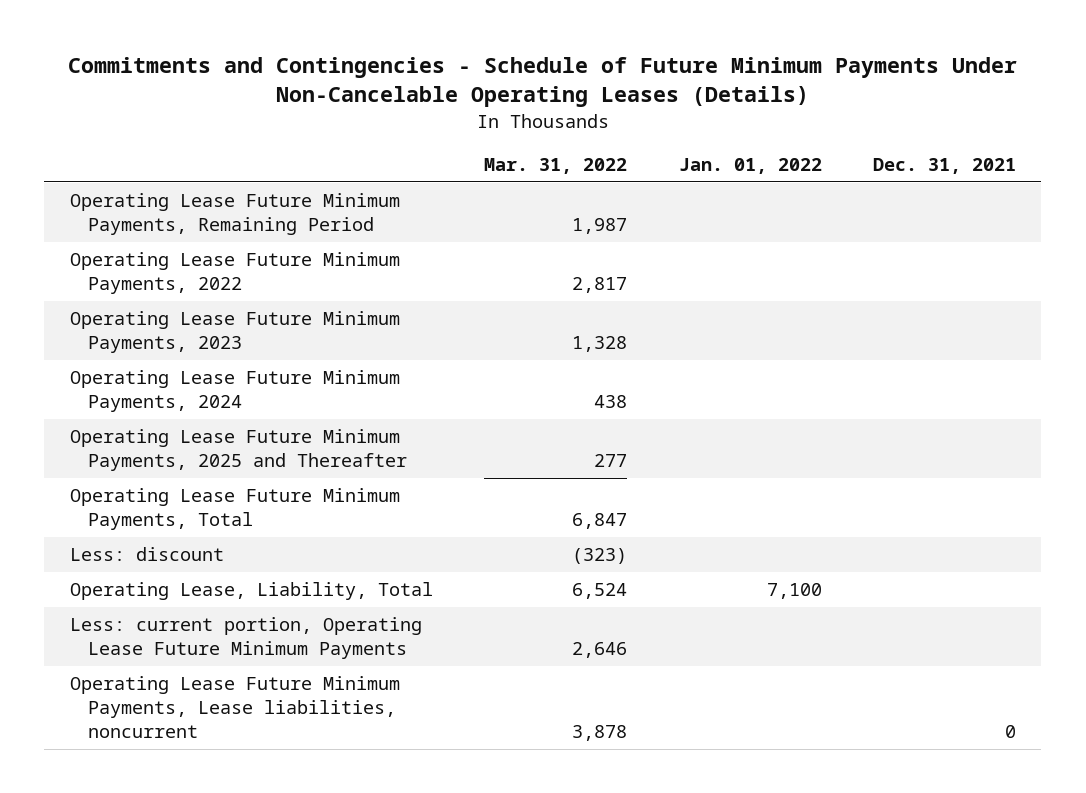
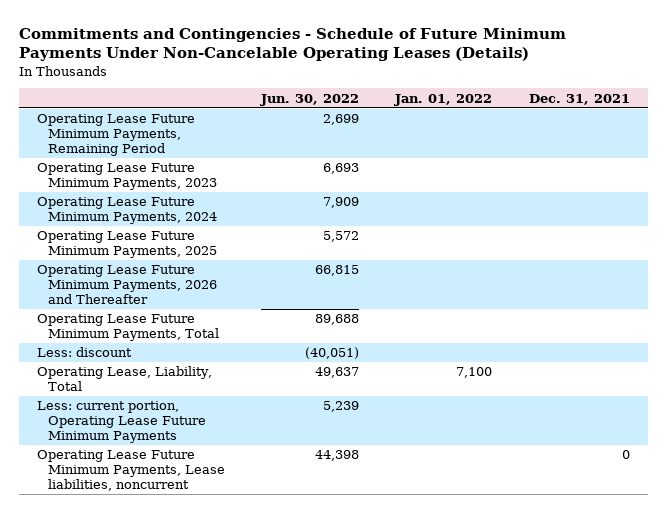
[484,157,628,174] Mar. 31, 2022 -> none
none -> [260,93,360,106] Jun. 30, 2022
[70,252,401,295] Operating Lease Future Minimum Payments, 2022 -> none
none -> [37,231,217,259] Operating Lease Future Minimum Payments, 2025
[70,429,408,472] Operating Lease Future Minimum Payments, 2025 and Thereafter -> [37,265,217,305] Operating Lease Future Minimum Payments, 2026 and Thereafter

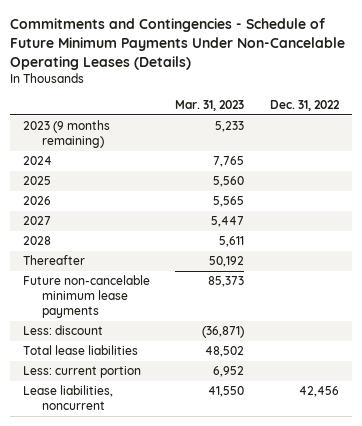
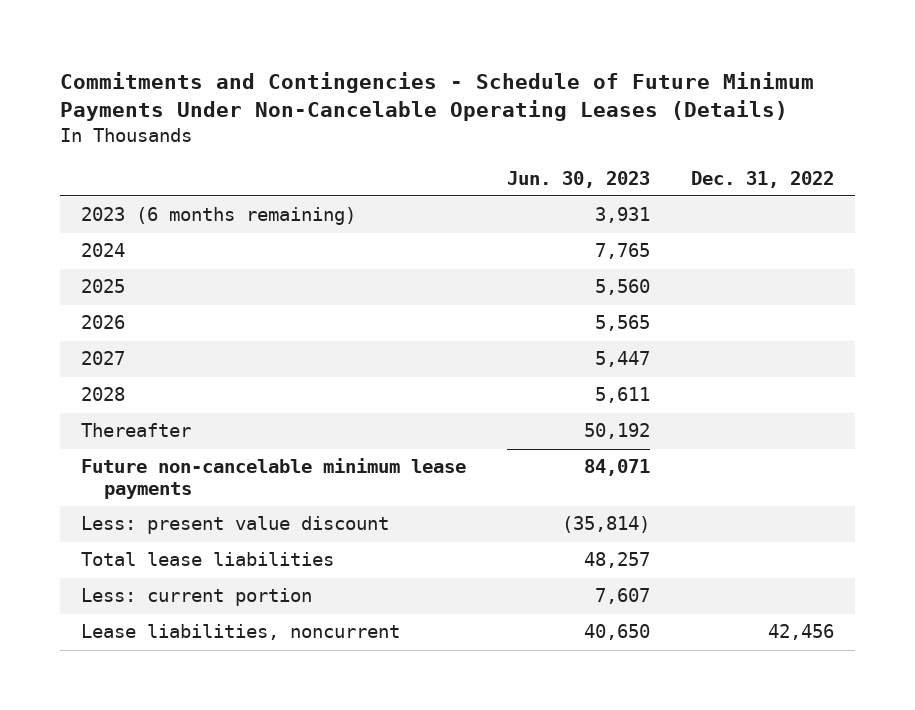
[175,100,245,112] Mar. 31, 2023 -> none
none -> [506,170,650,188] Jun. 30, 2023
[22,120,110,149] 2023 (9 months remaining) -> [80,207,356,226] 2023 (6 months remaining)
[22,325,103,336] Less: discount -> [80,516,389,535] Less: present value discount

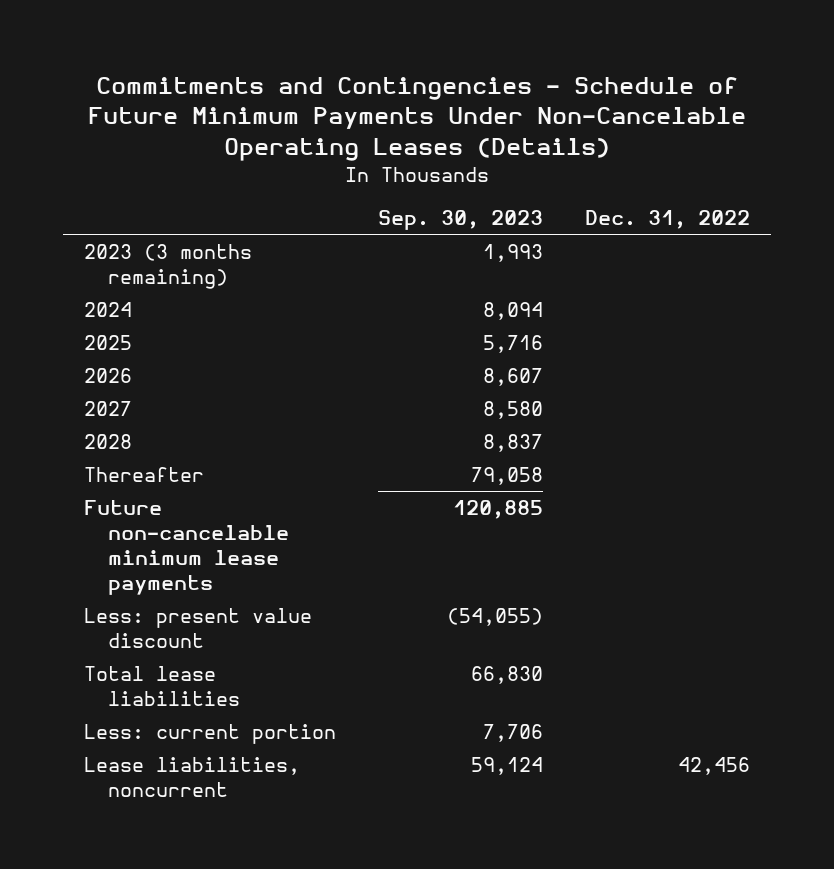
[506,170,650,188] Jun. 30, 2023 -> none
none -> [377,210,543,231] Sep. 30, 2023
[80,207,356,226] 2023 (6 months remaining) -> [84,243,253,290] 2023 (3 months remaining)

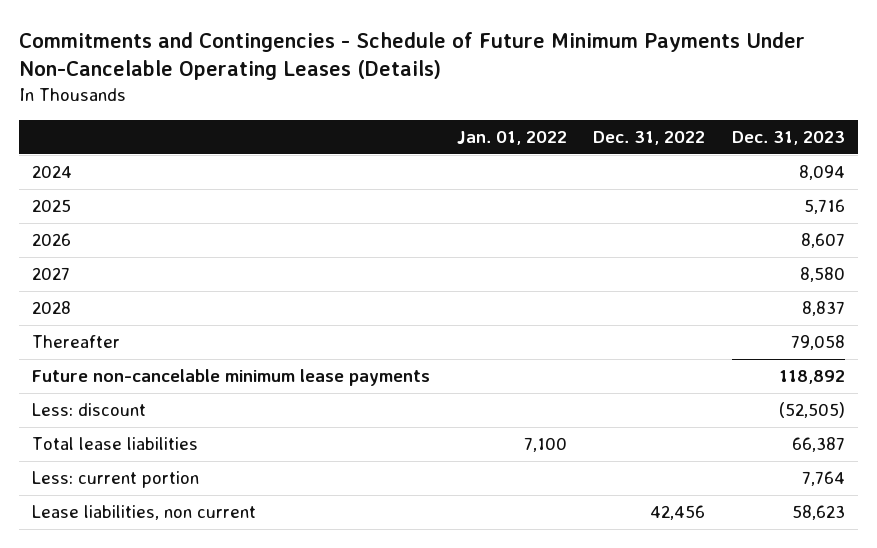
[377,210,543,231] Sep. 30, 2023 -> none
none -> [456,131,567,146] Jan. 01, 2022
none -> [731,131,845,146] Dec. 31, 2023
[84,243,253,290] 2023 (3 months remaining) -> none
[84,607,313,649] Less: present value discount -> [31,403,146,417] Less: discount
[84,756,301,798] Lease liabilities, noncurrent -> [31,505,256,521] Lease liabilities, non current

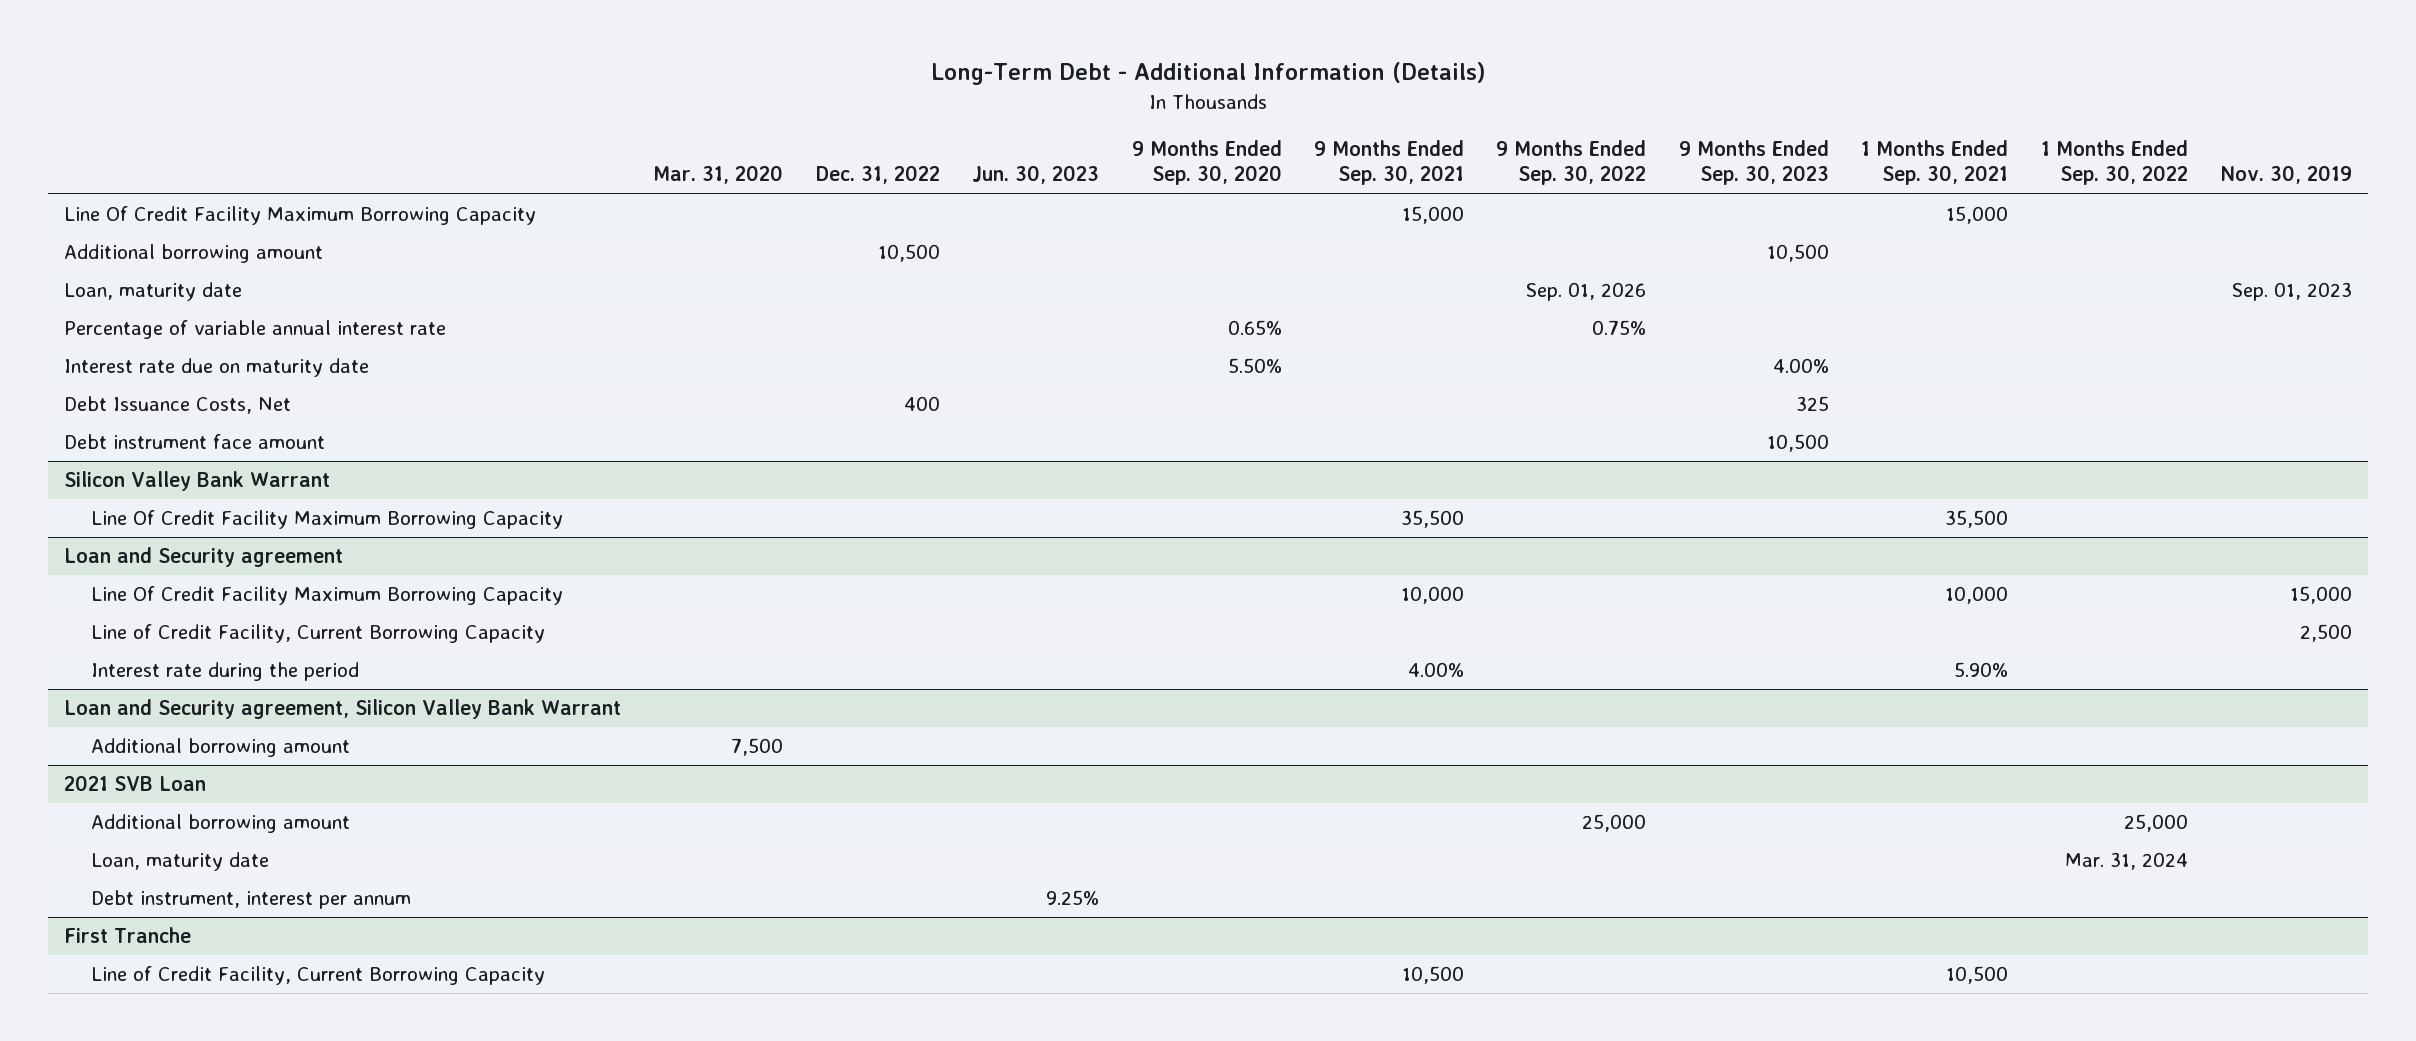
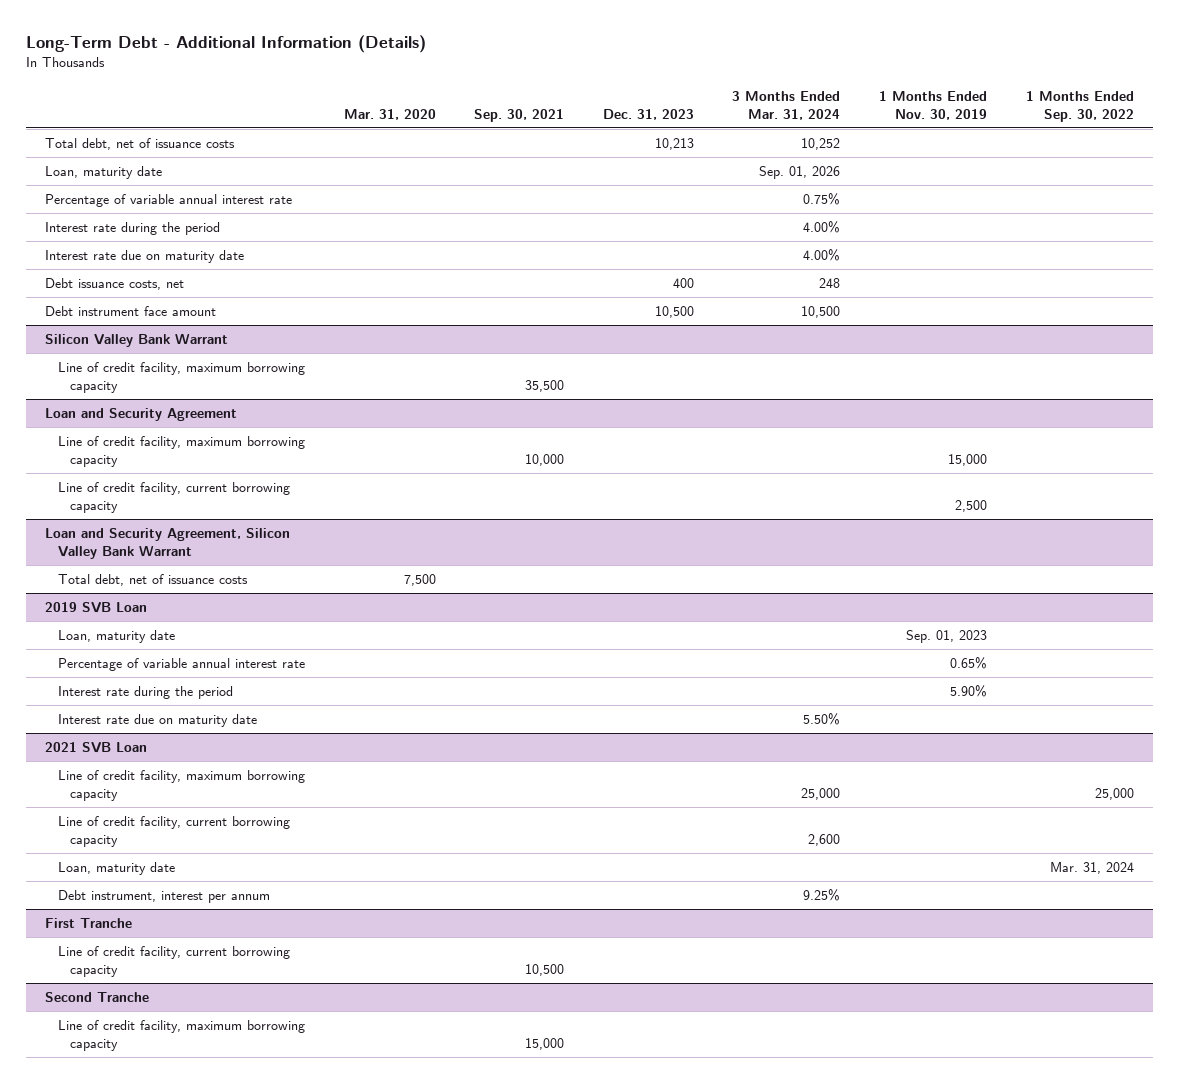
[815,165,940,185] Dec. 31, 2022 -> none
[972,165,1100,185] Jun. 30, 2023 -> none
[1131,140,1282,186] 9 Months Ended Sep. 30, 2020 -> none
[1313,140,1464,186] 9 Months Ended Sep. 30, 2021 -> none
[1496,140,1647,186] 9 Months Ended Sep. 30, 2022 -> none
[1678,140,1829,186] 9 Months Ended Sep. 30, 2023 -> none
[1861,140,2009,186] 1 Months Ended Sep. 30, 2021 -> none
[2219,165,2352,185] Nov. 30, 2019 -> none
none -> [474,108,565,122] Sep. 30, 2021
none -> [602,108,694,120] Dec. 31, 2023
none -> [732,90,841,120] 3 Months Ended Mar. 31, 2024
none -> [879,90,988,120] 1 Months Ended Nov. 30, 2019
[64,206,537,226] Line Of Credit Facility Maximum Borrowing Capacity -> none
[64,244,324,264] Additional borrowing amount -> [45,138,236,151] Total debt, net of issuance costs
none -> [45,222,221,236] Interest rate during the period
[64,396,292,415] Debt Issuance Costs, Net -> [45,278,185,291] Debt issuance costs, net
[90,662,359,682] Interest rate during the period -> none
[90,510,563,530] Line Of Credit Facility Maximum Borrowing Capacity -> [57,362,305,394] Line of credit facility, maximum borrowing capacity
[64,547,344,568] Loan and Security agreement -> [45,408,238,422] Loan and Security Agreement
[90,586,563,606] Line Of Credit Facility Maximum Borrowing Capacity -> [57,436,305,468] Line of credit facility, maximum borrowing capacity
[90,624,545,644] Line of Credit Facility, Current Borrowing Capacity -> [57,482,290,514] Line of credit facility, current borrowing capacity
[64,699,622,720] Loan and Security agreement, Silicon Valley Bank Warrant -> [45,528,291,560] Loan and Security Agreement, Silicon Valley Bank Warrant
[90,738,350,758] Additional borrowing amount -> [57,574,248,587] Total debt, net of issuance costs
none -> [45,602,148,614] 2019 SVB Loan
none -> [57,630,175,644] Loan, maturity date
none -> [57,658,305,672] Percentage of variable annual interest rate
none -> [57,686,233,700] Interest rate during the period
none -> [57,714,257,728] Interest rate due on maturity date
[90,814,350,834] Additional borrowing amount -> none
none -> [57,770,305,802] Line of credit facility, maximum borrowing capacity
none -> [57,816,290,848] Line of credit facility, current borrowing capacity
[90,966,545,986] Line of Credit Facility, Current Borrowing Capacity -> [57,946,290,978] Line of credit facility, current borrowing capacity
none -> [45,992,150,1003] Second Tranche
none -> [57,1020,305,1052] Line of credit facility, maximum borrowing capacity

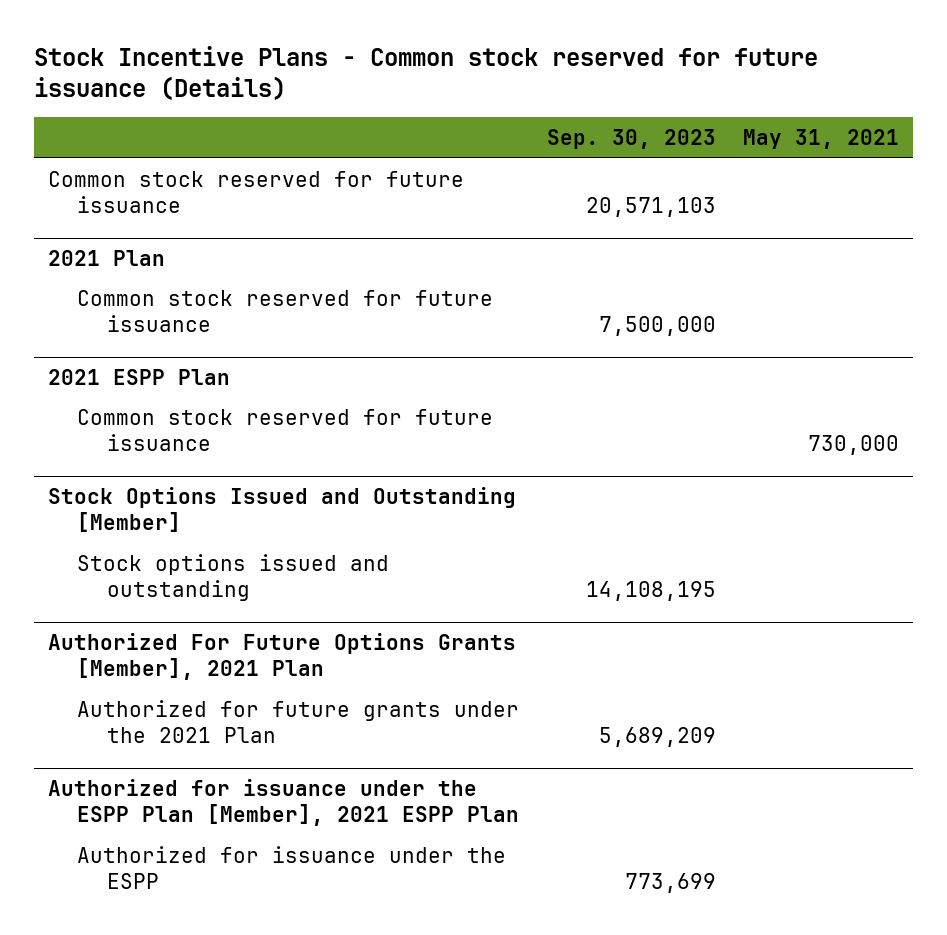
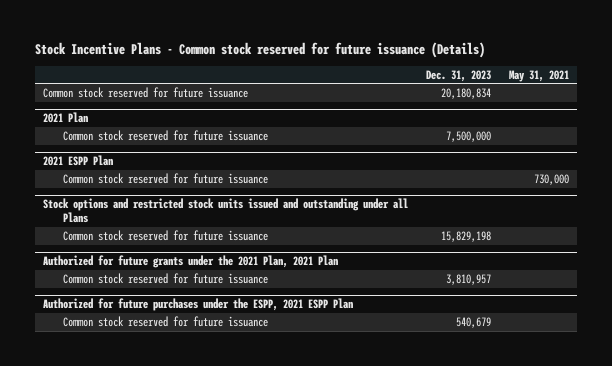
[546,129,716,150] Sep. 30, 2023 -> none
none -> [425,69,491,82] Dec. 31, 2023
[77,553,390,601] Stock options issued and outstanding -> none
[77,699,520,743] Authorized for future grants under the 2021 Plan -> none
[77,845,507,889] Authorized for issuance under the ESPP -> none
[47,486,516,532] Stock Options Issued and Outstanding [Member] -> [43,198,409,224] Stock options and restricted stock units issued and outstanding under all Plans
none -> [62,230,268,242] Common stock reserved for future issuance
[47,632,516,680] Authorized For Future Options Grants [Member], 2021 Plan -> [43,255,339,269] Authorized for future grants under the 2021 Plan, 2021 Plan
none -> [62,273,268,285] Common stock reserved for future issuance
[47,778,520,826] Authorized for issuance under the ESPP Plan [Member], 2021 ESPP Plan -> [43,298,354,312] Authorized for future purchases under the ESPP, 2021 ESPP Plan
none -> [62,316,268,328] Common stock reserved for future issuance

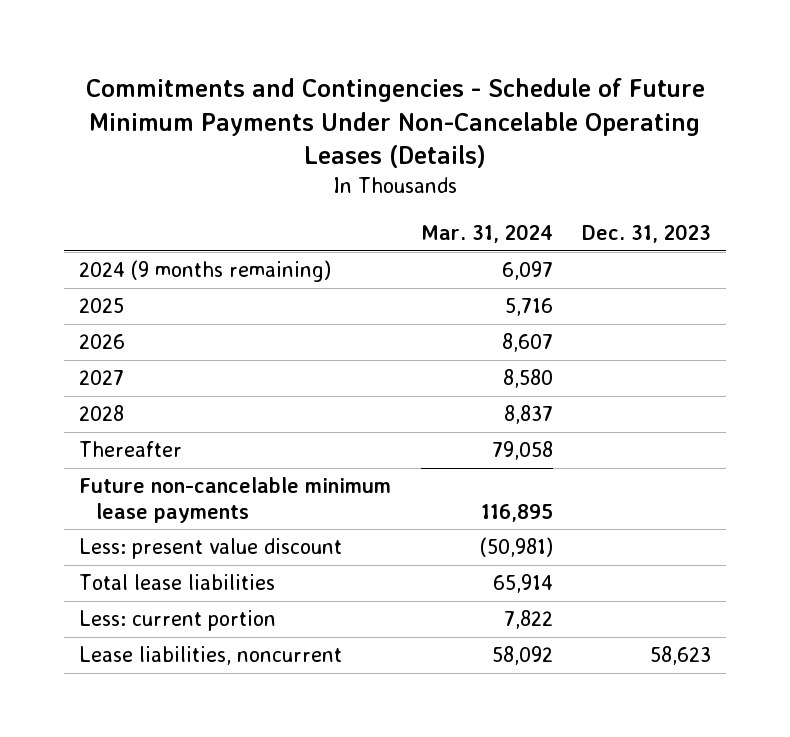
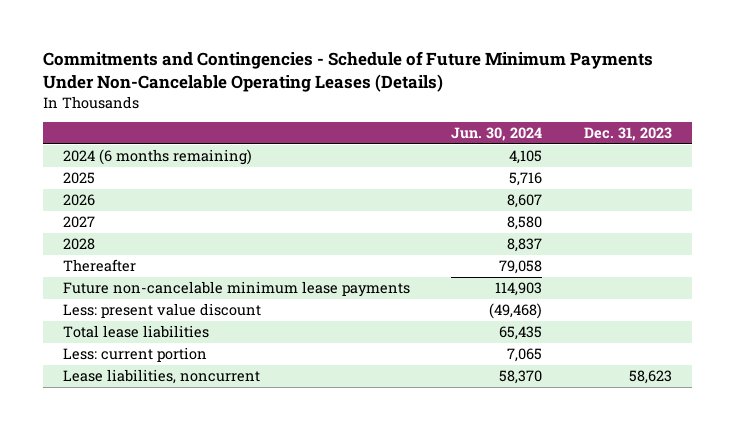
[420,223,553,243] Mar. 31, 2024 -> none
none -> [451,127,543,142] Jun. 30, 2024
[78,260,331,283] 2024 (9 months remaining) -> [63,149,253,166] 2024 (6 months remaining)

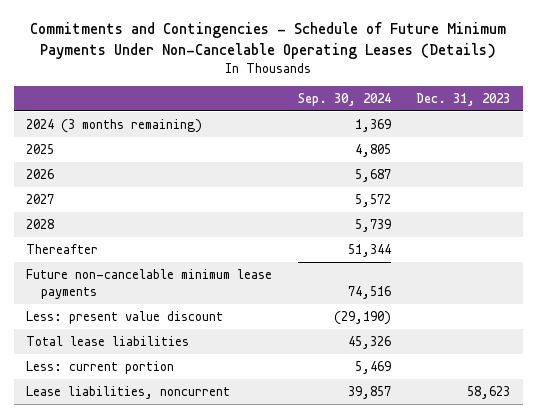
[451,127,543,142] Jun. 30, 2024 -> none
none -> [297,92,391,106] Sep. 30, 2024
[63,149,253,166] 2024 (6 months remaining) -> [26,119,203,134] 2024 (3 months remaining)

